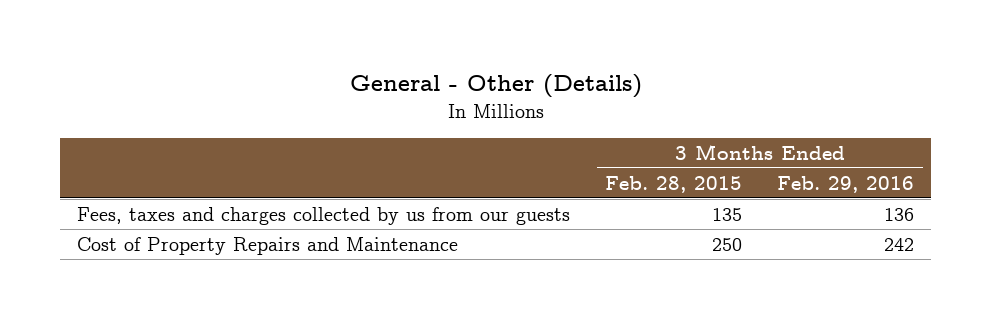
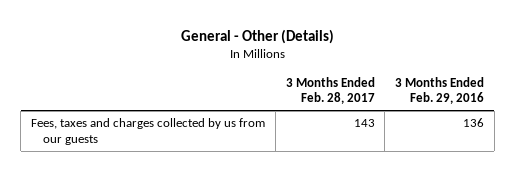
[605,175,743,193] Feb. 28, 2015 -> none
none -> [285,76,375,105] 3 Months Ended Feb. 28, 2017
[77,236,459,255] Cost of Property Repairs and Maintenance -> none

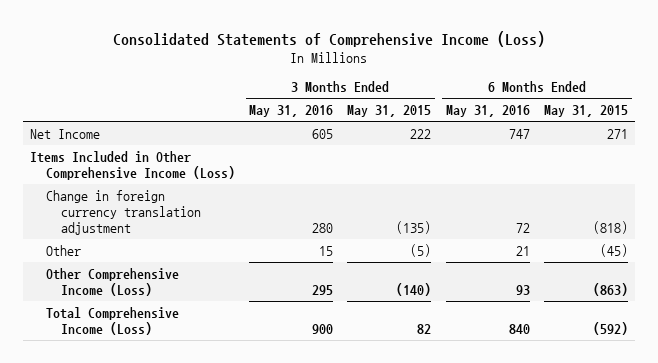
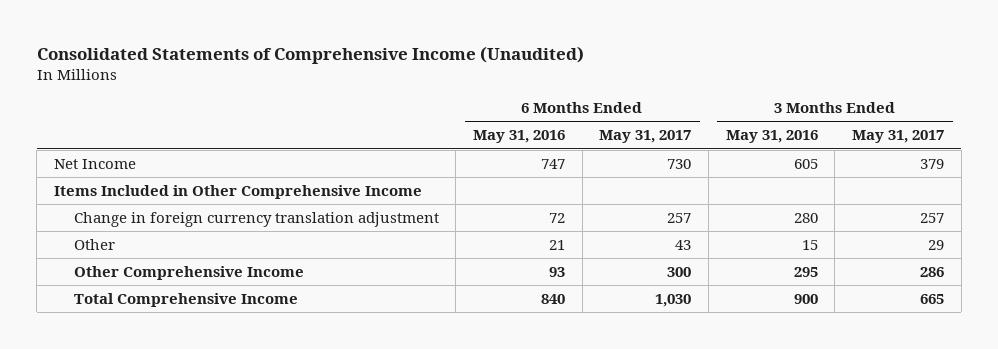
[113,30,546,47] Consolidated Statements of Comprehensive Income (Loss) -> [36,45,584,64] Consolidated Statements of Comprehensive Income (Unaudited)
[347,105,432,118] May 31, 2015 -> none
[543,105,628,118] May 31, 2015 -> none
none -> [599,130,692,144] May 31, 2017
none -> [852,130,945,144] May 31, 2017
[30,150,235,180] Items Included in Other Comprehensive Income (Loss) -> [54,184,423,199] Items Included in Other Comprehensive Income
[45,267,179,296] Other Comprehensive Income (Loss) -> [73,265,304,280] Other Comprehensive Income
[45,306,179,335] Total Comprehensive Income (Loss) -> [73,292,298,307] Total Comprehensive Income

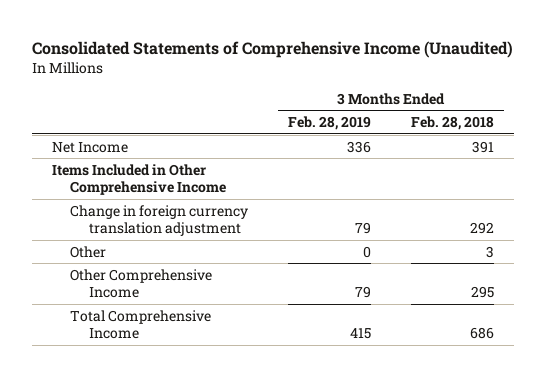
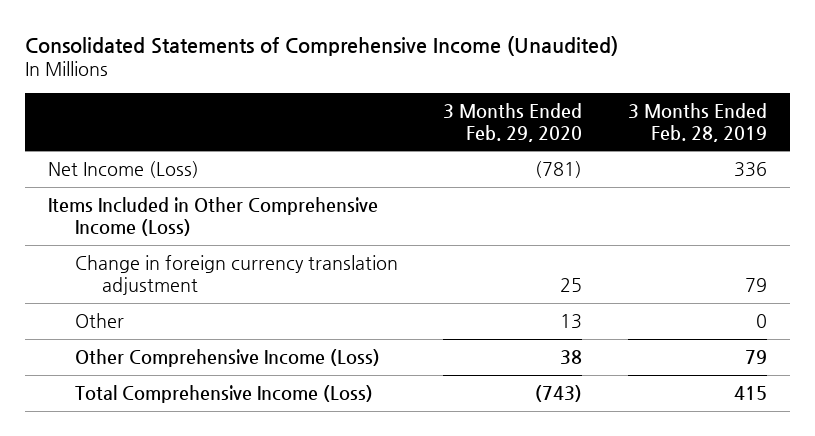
[410,116,494,131] Feb. 28, 2018 -> none
none -> [443,102,583,142] 3 Months Ended Feb. 29, 2020
[52,141,129,153] Net Income -> [47,160,199,178] Net Income (Loss)
[52,163,227,195] Items Included in Other Comprehensive Income -> [47,196,378,236] Items Included in Other Comprehensive Income (Loss)
[70,268,213,298] Other Comprehensive Income -> [74,348,380,367] Other Comprehensive Income (Loss)
[70,309,212,339] Total Comprehensive Income -> [74,384,373,403] Total Comprehensive Income (Loss)

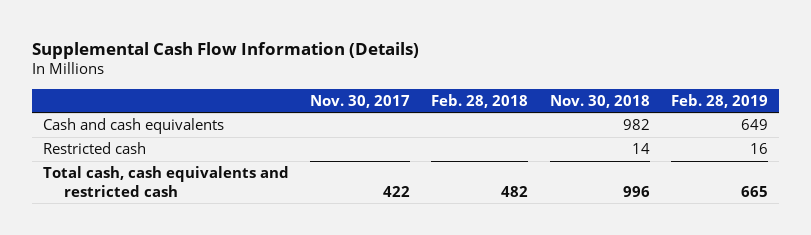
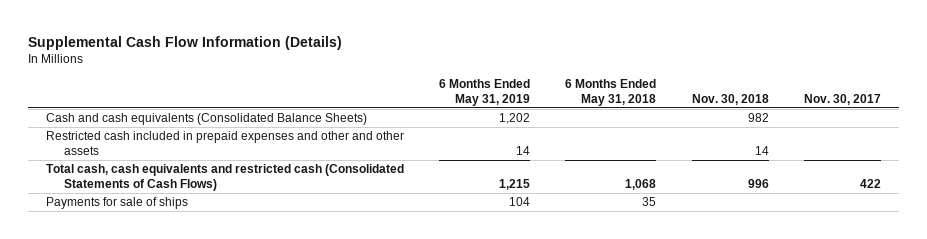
[431,93,529,108] Feb. 28, 2018 -> none
[670,93,768,108] Feb. 28, 2019 -> none
none -> [439,79,531,106] 6 Months Ended May 31, 2019
none -> [565,79,657,106] 6 Months Ended May 31, 2018
[42,117,224,134] Cash and cash equivalents -> [45,113,367,126] Cash and cash equivalents (Consolidated Balance Sheets)
[42,141,146,154] Restricted cash -> [45,131,404,155] Restricted cash included in prepaid expenses and other and other assets
[42,165,289,197] Total cash, cash equivalents and restricted cash -> [45,164,404,191] Total cash, cash equivalents and restricted cash (Consolidated Statements of Cash Flows)
none -> [45,197,188,210] Payments for sale of ships

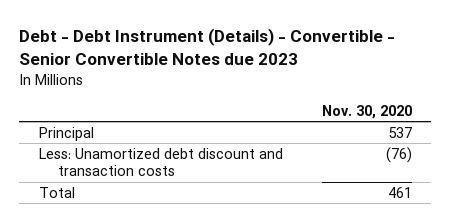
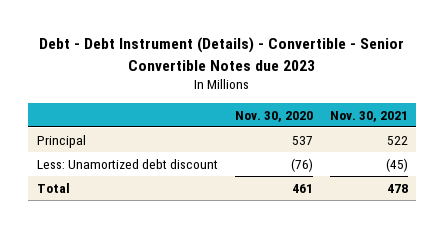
none -> [329,110,408,122] Nov. 30, 2021
[38,147,283,177] Less: Unamortized debt discount and transaction costs -> [36,158,218,169] Less: Unamortized debt discount

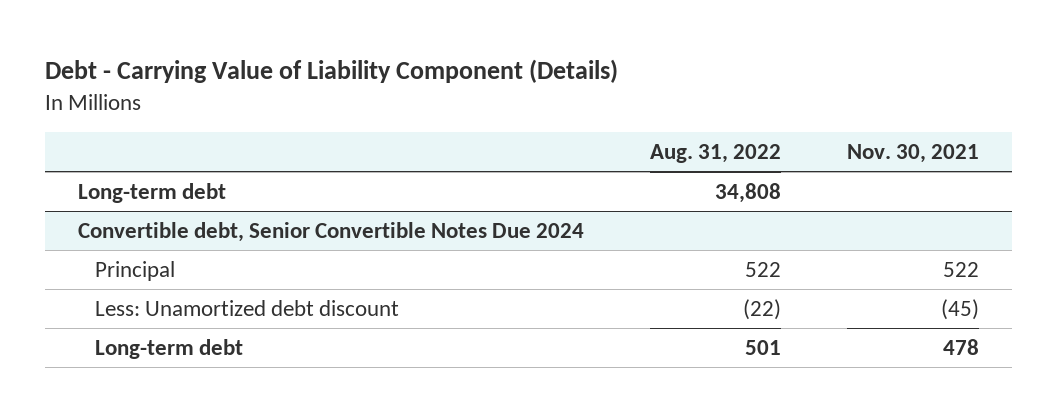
[39,37,405,71] Debt - Debt Instrument (Details) - Convertible - Senior Convertible Notes due 2023 -> [44,59,618,84] Debt - Carrying Value of Liability Component (Details)
[234,110,313,122] Nov. 30, 2020 -> none
none -> [649,143,781,163] Aug. 31, 2022
none -> [77,182,226,203] Long-term debt
none -> [77,221,584,242] Convertible debt, Senior Convertible Notes Due 2024
[36,182,70,193] Total -> [95,338,244,359] Long-term debt

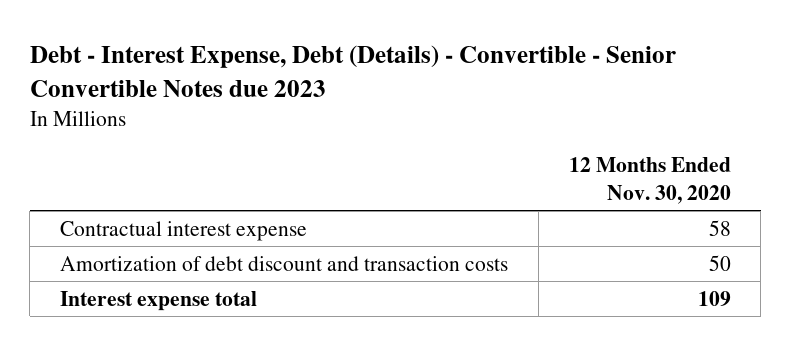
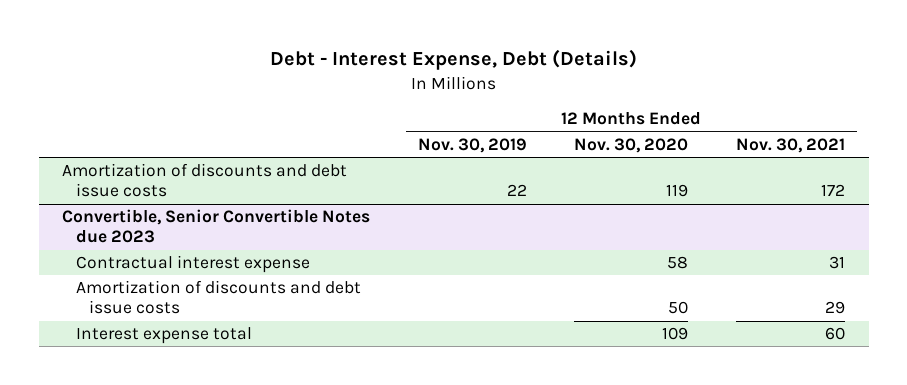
[29,45,676,97] Debt - Interest Expense, Debt (Details) - Convertible - Senior Convertible Notes due 2023 -> [269,49,637,71] Debt - Interest Expense, Debt (Details)
none -> [417,137,527,153] Nov. 30, 2019
none -> [736,137,846,153] Nov. 30, 2021
none -> [62,163,348,198] Amortization of discounts and debt issue costs
none -> [62,209,371,244] Convertible, Senior Convertible Notes due 2023
[59,255,508,271] Amortization of debt discount and transaction costs -> [75,280,361,315] Amortization of discounts and debt issue costs

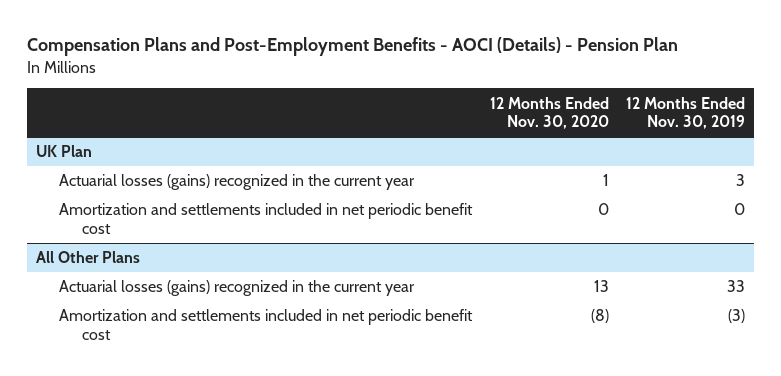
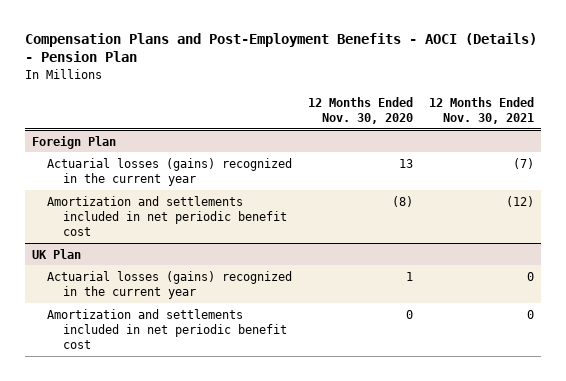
[626,96,746,130] 12 Months Ended Nov. 30, 2019 -> none
none -> [428,96,534,125] 12 Months Ended Nov. 30, 2021
none -> [32,135,117,149] Foreign Plan
none -> [47,157,293,186] Actuarial losses (gains) recognized in the current year
none -> [47,195,287,237] Amortization and settlements included in net periodic benefit cost
[35,251,140,264] All Other Plans -> none
[58,280,415,297] Actuarial losses (gains) recognized in the current year -> none
[58,309,473,340] Amortization and settlements included in net periodic benefit cost -> none

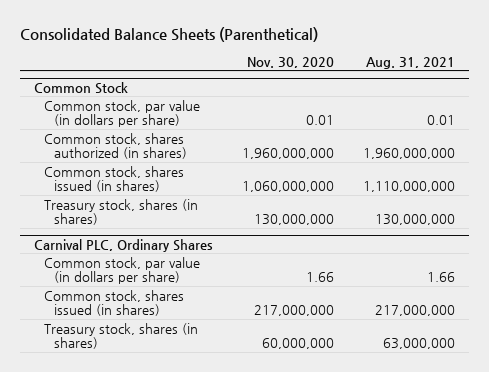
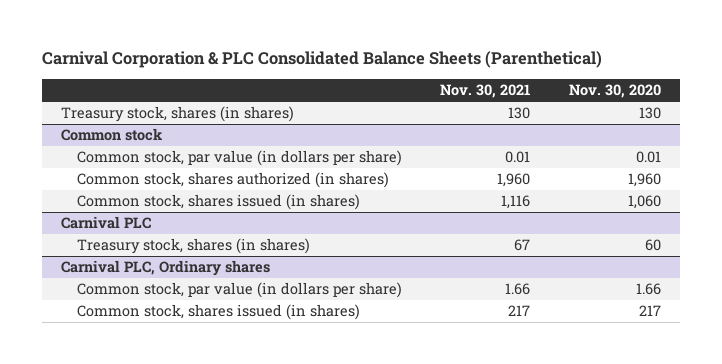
[19,27,318,43] Consolidated Balance Sheets (Parenthetical) -> [41,51,602,69] Carnival Corporation & PLC Consolidated Balance Sheets (Parenthetical)
[365,56,455,69] Aug. 31, 2021 -> none
none -> [440,84,531,99] Nov. 30, 2021
none -> [61,106,295,123] Treasury stock, shares (in shares)
[33,81,128,94] Common Stock -> [61,128,164,142] Common stock
[241,148,334,160] 1,960,000,000 -> [627,173,661,188] 1,960
[241,181,334,193] 1,060,000,000 -> [627,195,661,210] 1,060
none -> [61,216,152,230] Carnival PLC
[253,214,334,226] 130,000,000 -> [644,239,661,252] 60
[33,238,213,252] Carnival PLC, Ordinary Shares -> [61,260,271,277] Carnival PLC, Ordinary shares
[43,322,198,350] Treasury stock, shares (in shares) -> none
[253,305,334,317] 217,000,000 -> [638,305,661,317] 217

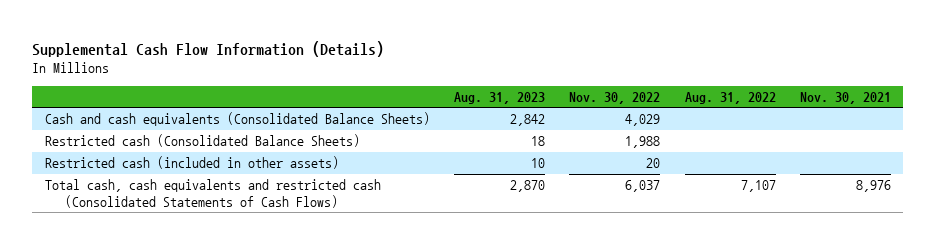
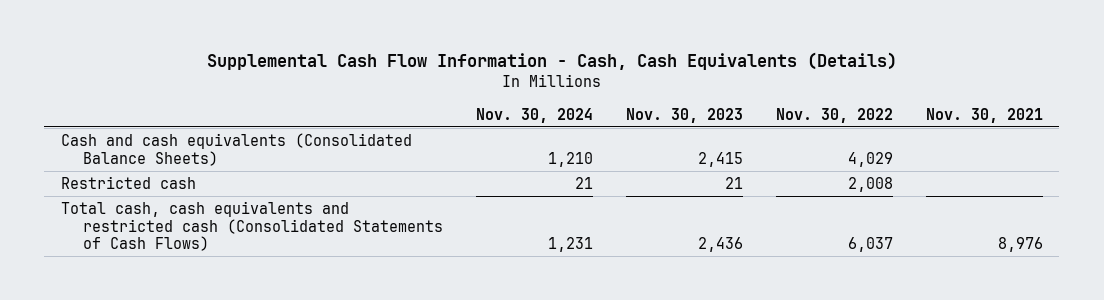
[32,40,385,57] Supplemental Cash Flow Information (Details) -> [206,52,897,71] Supplemental Cash Flow Information - Cash, Cash Equivalents (Details)
[453,91,545,104] Aug. 31, 2023 -> none
[684,91,776,104] Aug. 31, 2022 -> none
none -> [475,107,593,123] Nov. 30, 2024
none -> [625,107,743,123] Nov. 30, 2023
[44,134,360,148] Restricted cash (Consolidated Balance Sheets) -> none
[44,156,339,170] Restricted cash (included in other assets) -> [60,175,196,189] Restricted cash
[646,158,661,169] 20 -> [847,176,893,192] 2,008

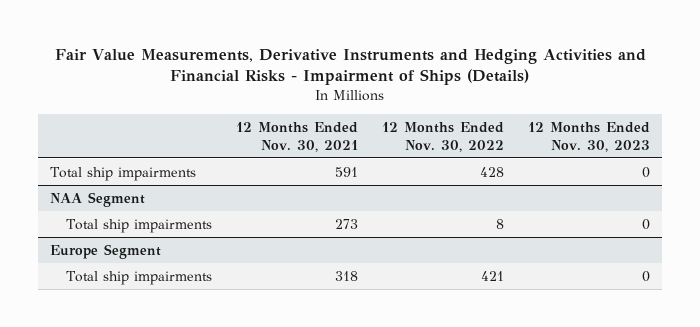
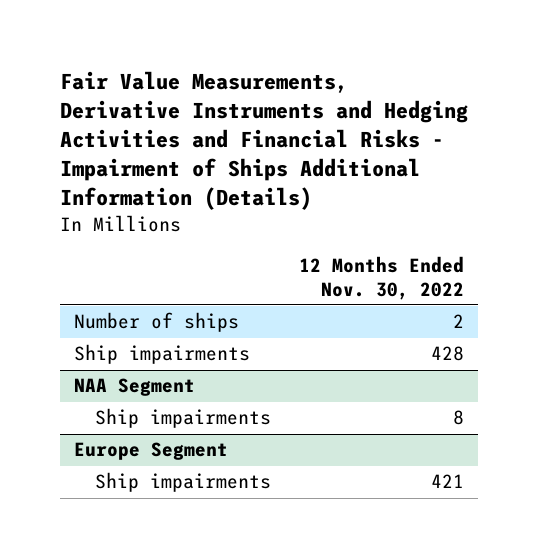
[55,48,647,86] Fair Value Measurements, Derivative Instruments and Hedging Activities and Financial Risks - Impairment of Ships (Details) -> [59,70,468,211] Fair Value Measurements, Derivative Instruments and Hedging Activities and Financial Risks - Impairment of Ships Additional Information (Details)
[236,122,359,152] 12 Months Ended Nov. 30, 2021 -> none
[528,122,651,152] 12 Months Ended Nov. 30, 2023 -> none
none -> [73,312,239,333] Number of ships
[50,166,197,181] Total ship impairments -> [73,344,250,365] Ship impairments
[66,218,213,233] Total ship impairments -> [95,408,272,429] Ship impairments
[66,270,213,285] Total ship impairments -> [95,472,272,493] Ship impairments

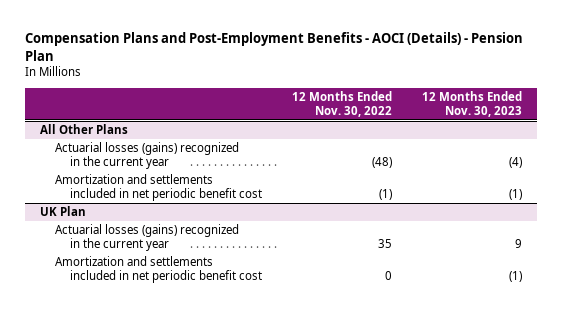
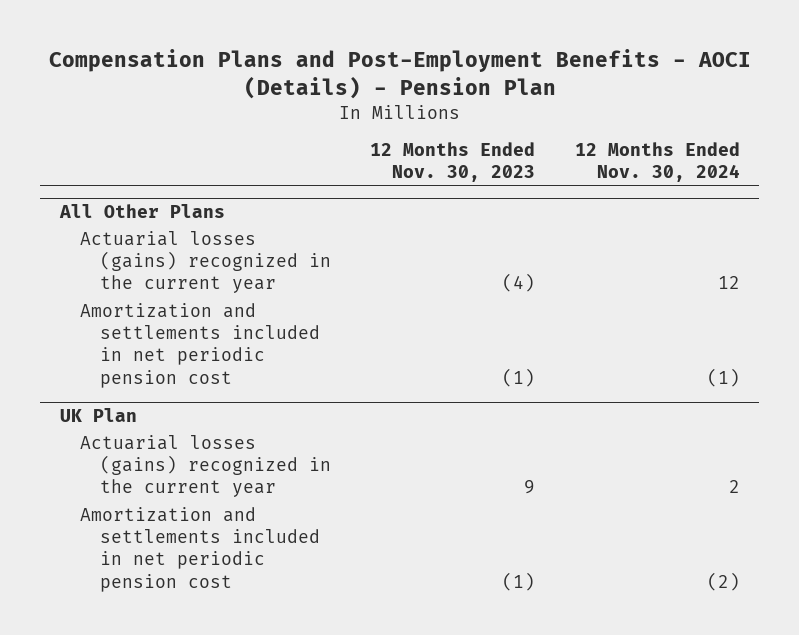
[292,90,393,117] 12 Months Ended Nov. 30, 2022 -> none
none -> [574,142,740,183] 12 Months Ended Nov. 30, 2024
[55,174,263,202] Amortization and settlements included in net periodic benefit cost -> [79,302,320,388] Amortization and settlements included in net periodic pension cost
[55,256,263,284] Amortization and settlements included in net periodic benefit cost -> [79,506,320,592] Amortization and settlements included in net periodic pension cost

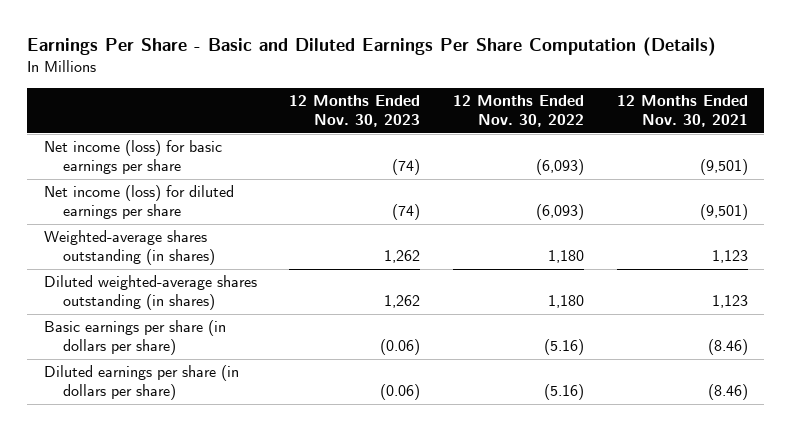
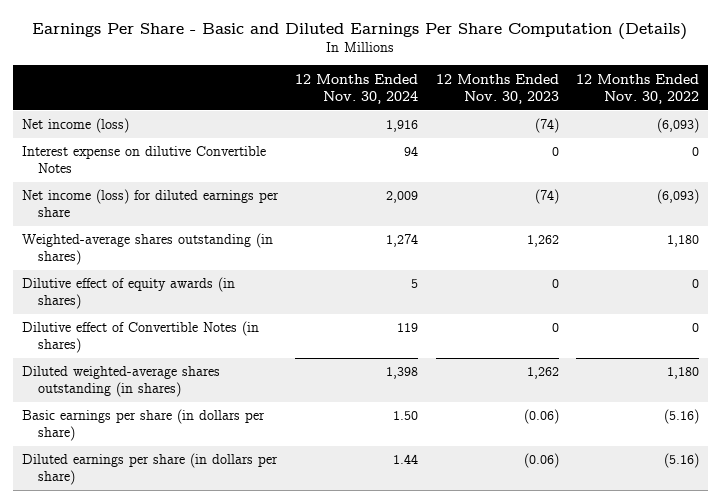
[616,95,748,128] 12 Months Ended Nov. 30, 2021 -> none
none -> [295,73,419,104] 12 Months Ended Nov. 30, 2024
[43,140,222,175] Net income (loss) for basic earnings per share -> [21,118,129,134] Net income (loss)
none -> [21,146,266,174] Interest expense on dilutive Convertible Notes
none -> [21,277,235,310] Dilutive effect of equity awards (in shares)
none -> [21,321,259,354] Dilutive effect of Convertible Notes (in shares)

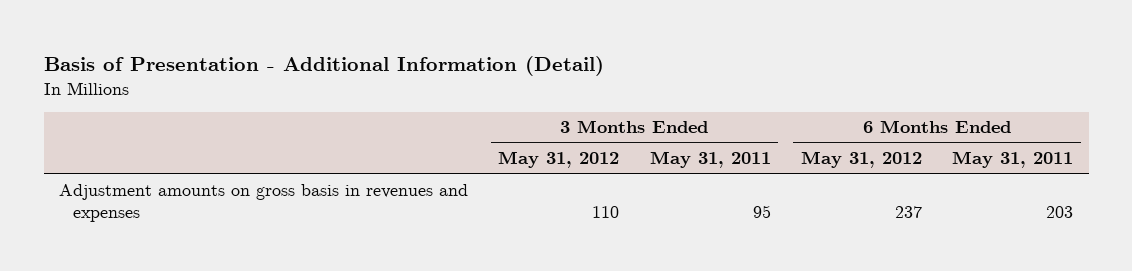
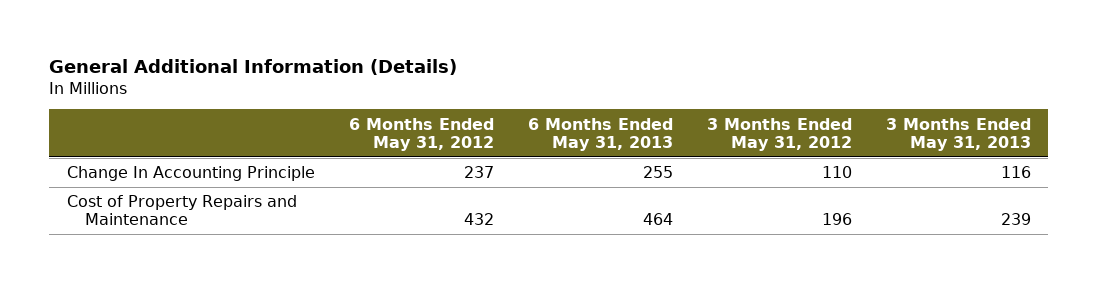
[43,55,604,76] Basis of Presentation - Additional Information (Detail) -> [49,59,458,76] General Additional Information (Details)
[649,151,771,169] May 31, 2011 -> none
[952,151,1074,169] May 31, 2011 -> none
none -> [527,117,673,151] 6 Months Ended May 31, 2013
none -> [886,117,1032,151] 3 Months Ended May 31, 2013
[58,184,468,222] Adjustment amounts on gross basis in revenues and expenses -> [66,166,315,182] Change In Accounting Principle
none -> [66,195,297,226] Cost of Property Repairs and Maintenance

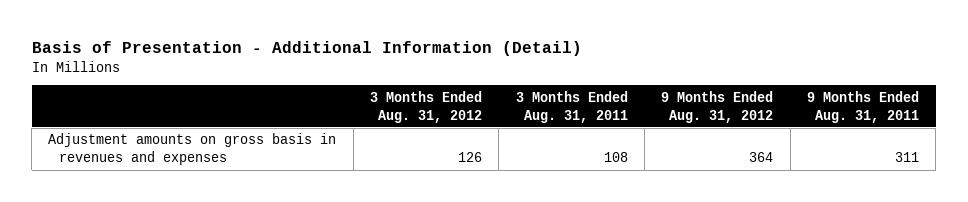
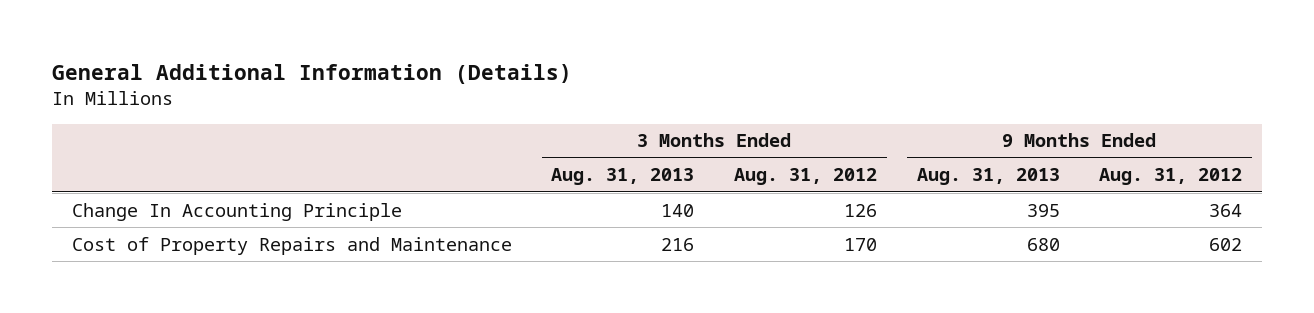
[31,40,582,56] Basis of Presentation - Additional Information (Detail) -> [52,64,573,85] General Additional Information (Details)
[515,90,628,123] 3 Months Ended Aug. 31, 2011 -> none
[807,90,920,123] 9 Months Ended Aug. 31, 2011 -> none
none -> [551,168,695,186] Aug. 31, 2013
none -> [916,168,1060,186] Aug. 31, 2013
[48,133,337,166] Adjustment amounts on gross basis in revenues and expenses -> [71,202,402,221] Change In Accounting Principle
none -> [71,236,512,255] Cost of Property Repairs and Maintenance

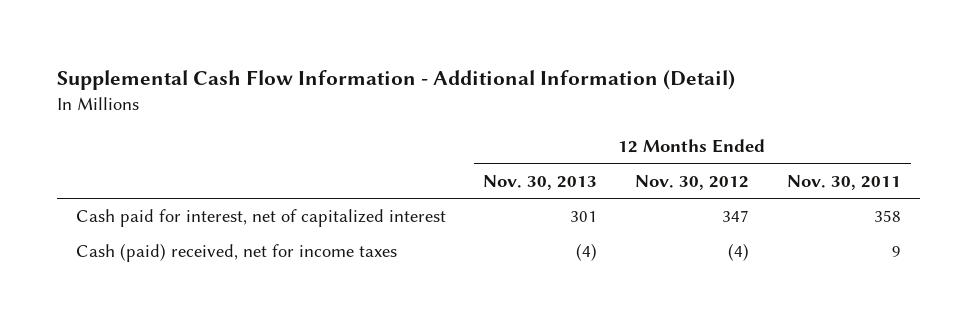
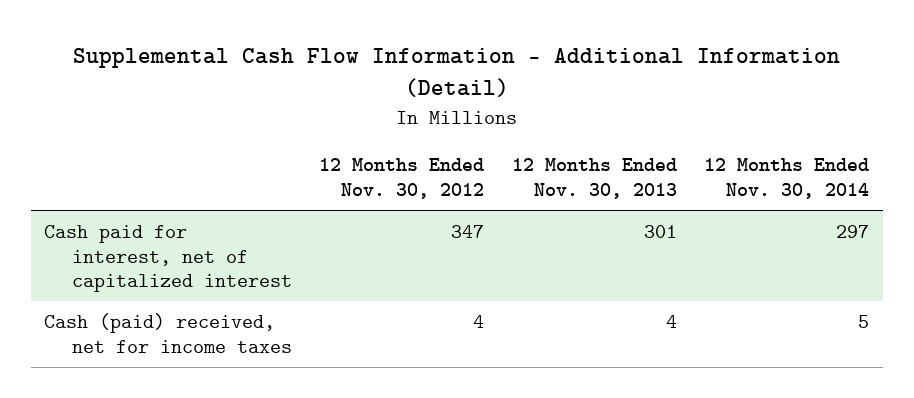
[787,174,902,190] Nov. 30, 2011 -> none
none -> [704,158,870,200] 12 Months Ended Nov. 30, 2014
[576,243,598,262] (4) -> [665,314,677,328] 4
[728,243,750,262] (4) -> [473,314,485,328] 4

